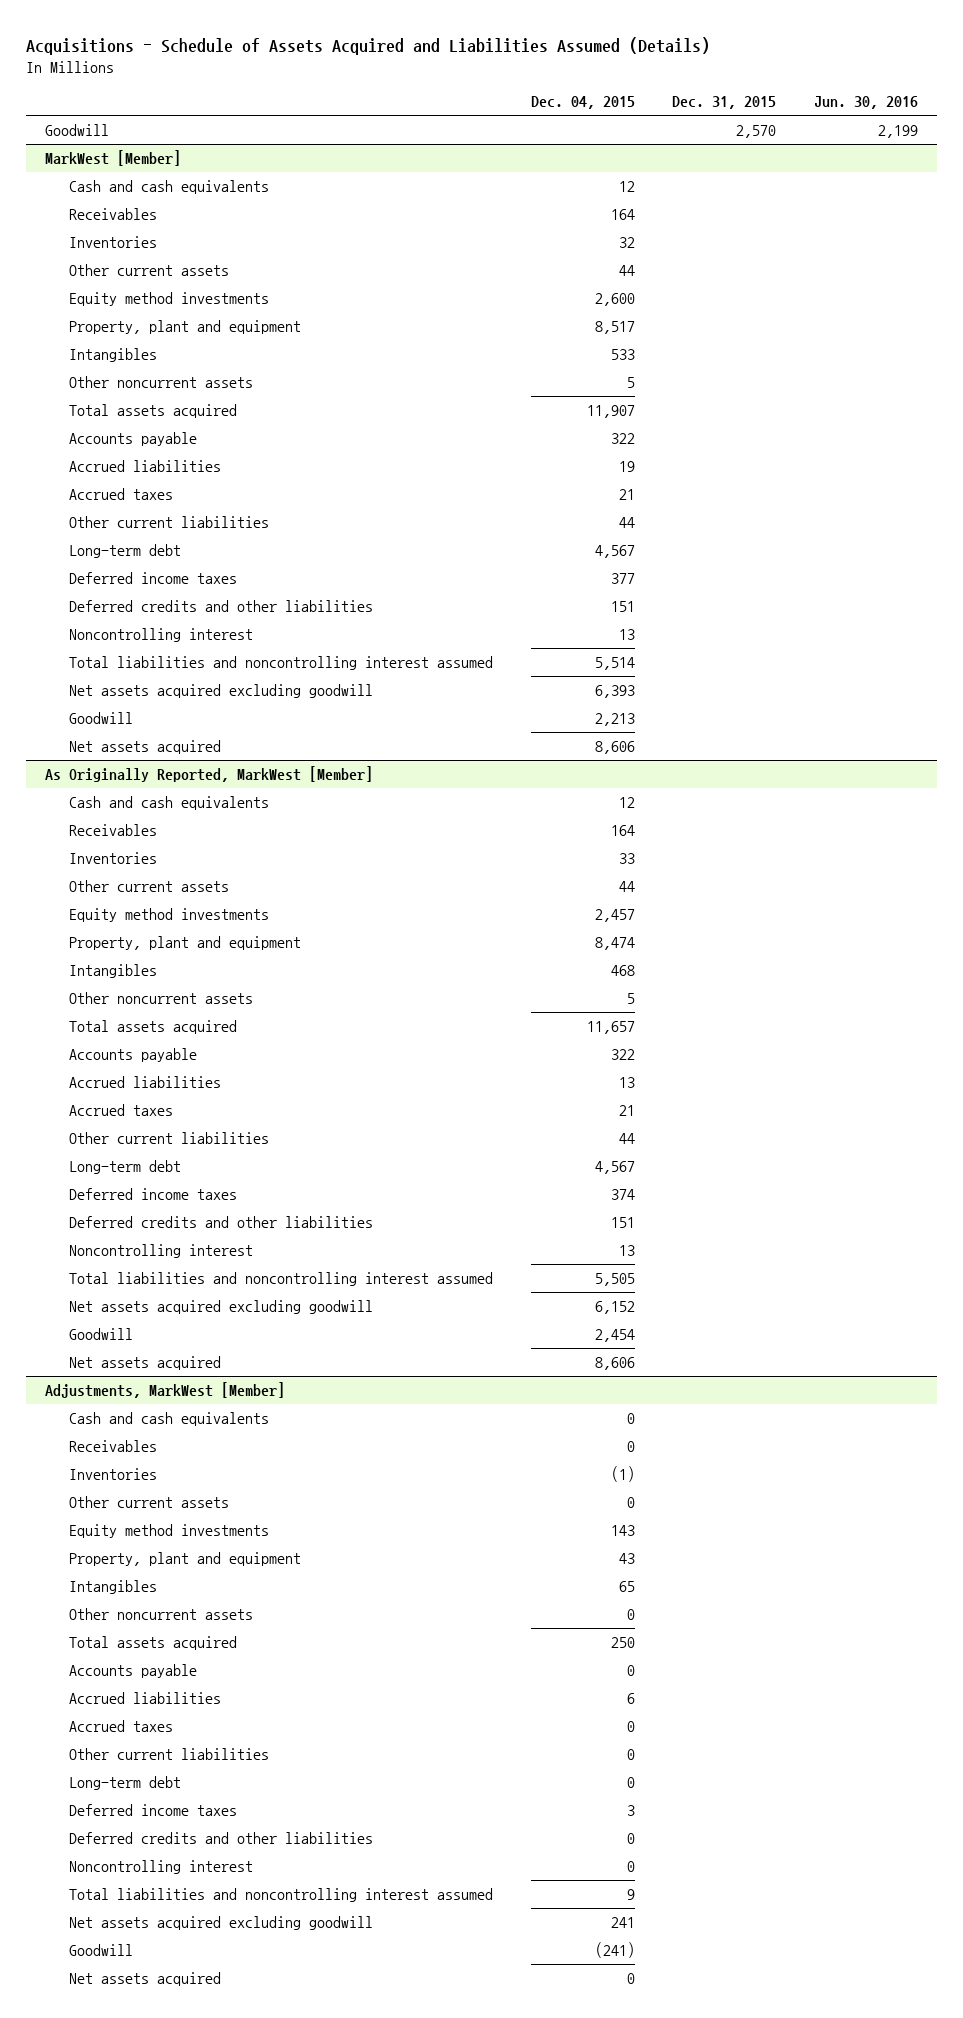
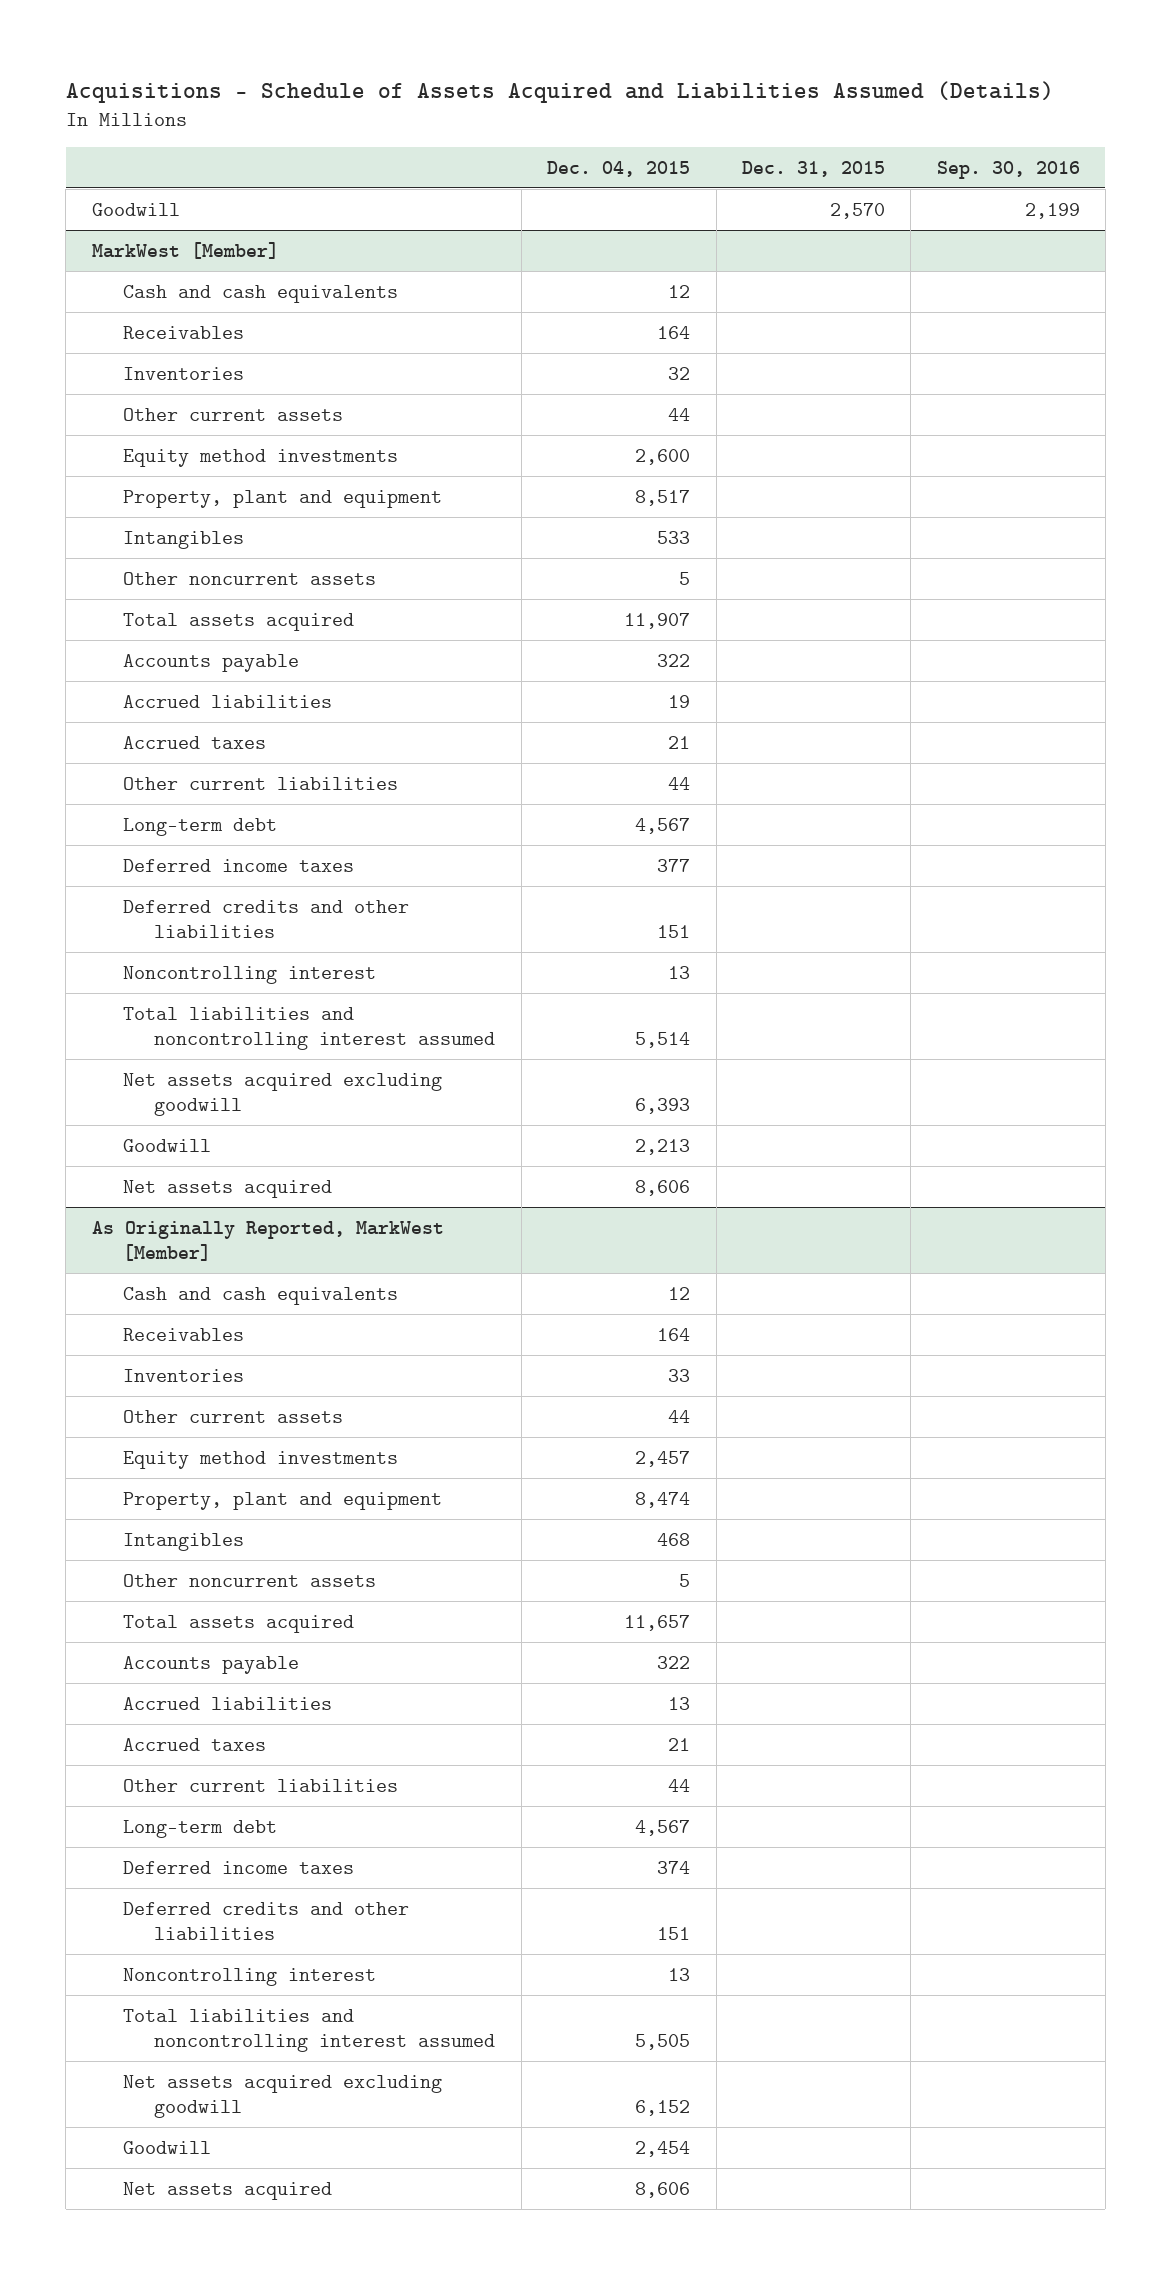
[813,96,918,110] Jun. 30, 2016 -> none
none -> [936,160,1080,179] Sep. 30, 2016
[45,1381,286,1398] Adjustments, MarkWest [Member] -> none
[69,1411,270,1426] Cash and cash equivalents -> none
[69,1439,158,1452] Receivables -> none
[69,1467,158,1480] Inventories -> none
[69,1495,230,1508] Other current assets -> none
[69,1523,270,1538] Equity method investments -> none
[69,1551,302,1566] Property, plant and equipment -> none
[69,1579,158,1594] Intangibles -> none
[69,1607,254,1620] Other noncurrent assets -> none
[69,1635,238,1650] Total assets acquired -> none
[69,1663,198,1678] Accounts payable -> none
[69,1691,222,1704] Accrued liabilities -> none
[69,1719,174,1732] Accrued taxes -> none
[69,1747,270,1760] Other current liabilities -> none
[69,1775,182,1790] Long-term debt -> none
[69,1803,238,1816] Deferred income taxes -> none
[69,1831,374,1844] Deferred credits and other liabilities -> none
[69,1859,254,1874] Noncontrolling interest -> none
[69,1887,494,1902] Total liabilities and noncontrolling interest assumed -> none
[69,1915,374,1930] Net assets acquired excluding goodwill -> none
[69,1943,134,1956] Goodwill -> none
[69,1971,222,1986] Net assets acquired -> none

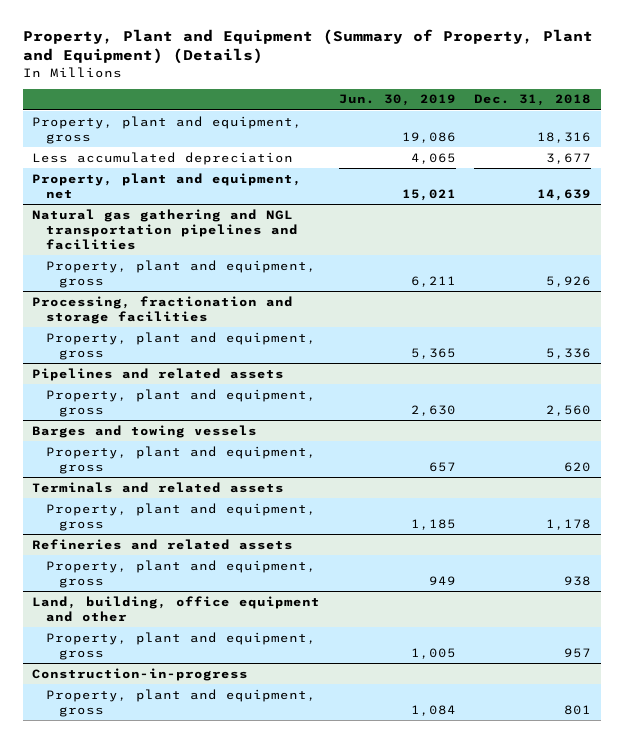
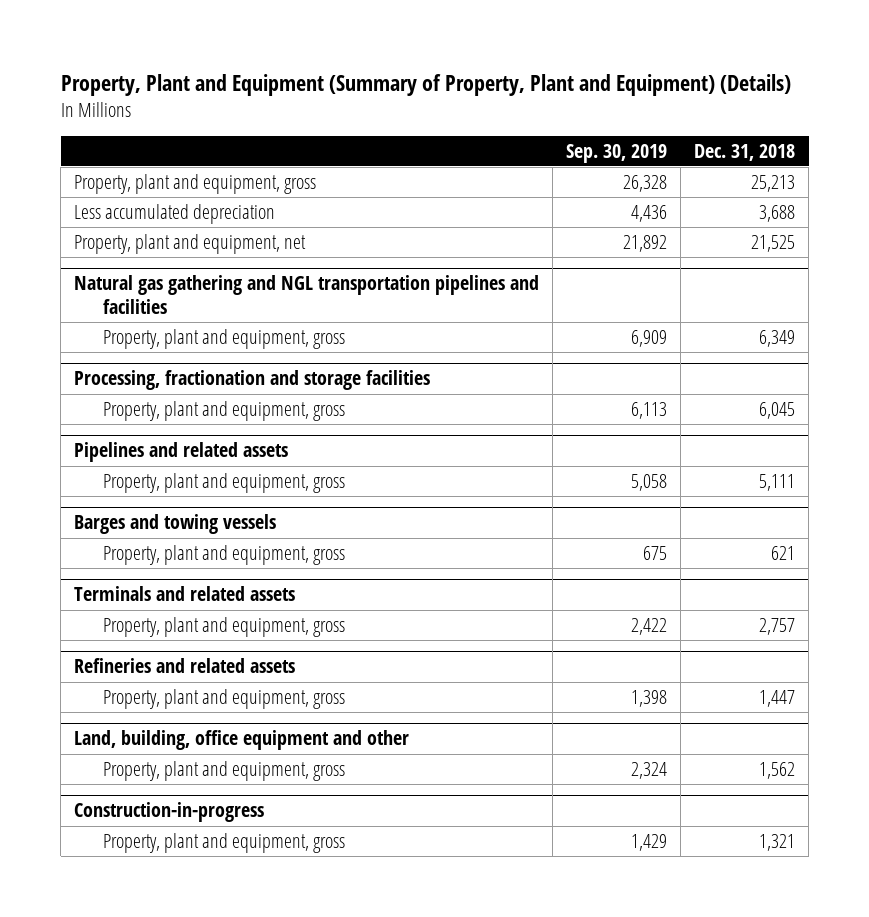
[338,94,456,107] Jun. 30, 2019 -> none
none -> [566,143,668,163] Sep. 30, 2019
[537,131,592,143] 18,316 -> [751,174,796,192] 25,213
[546,152,592,164] 3,677 -> [759,204,796,222] 3,688
[537,188,592,201] 14,639 -> [751,234,796,252] 21,525
[546,275,592,287] 5,926 -> [759,329,796,347] 6,349
[546,347,592,359] 5,336 -> [759,401,796,419] 6,045
[546,404,592,416] 2,560 -> [759,473,796,491] 5,111
[564,461,592,472] 620 -> [771,545,796,560] 621
[546,518,592,530] 1,178 -> [759,617,796,635] 2,757
[564,575,592,586] 938 -> [759,689,796,707] 1,447
[564,647,592,658] 957 -> [759,761,796,779] 1,562
[564,704,592,715] 801 -> [759,833,796,851] 1,321

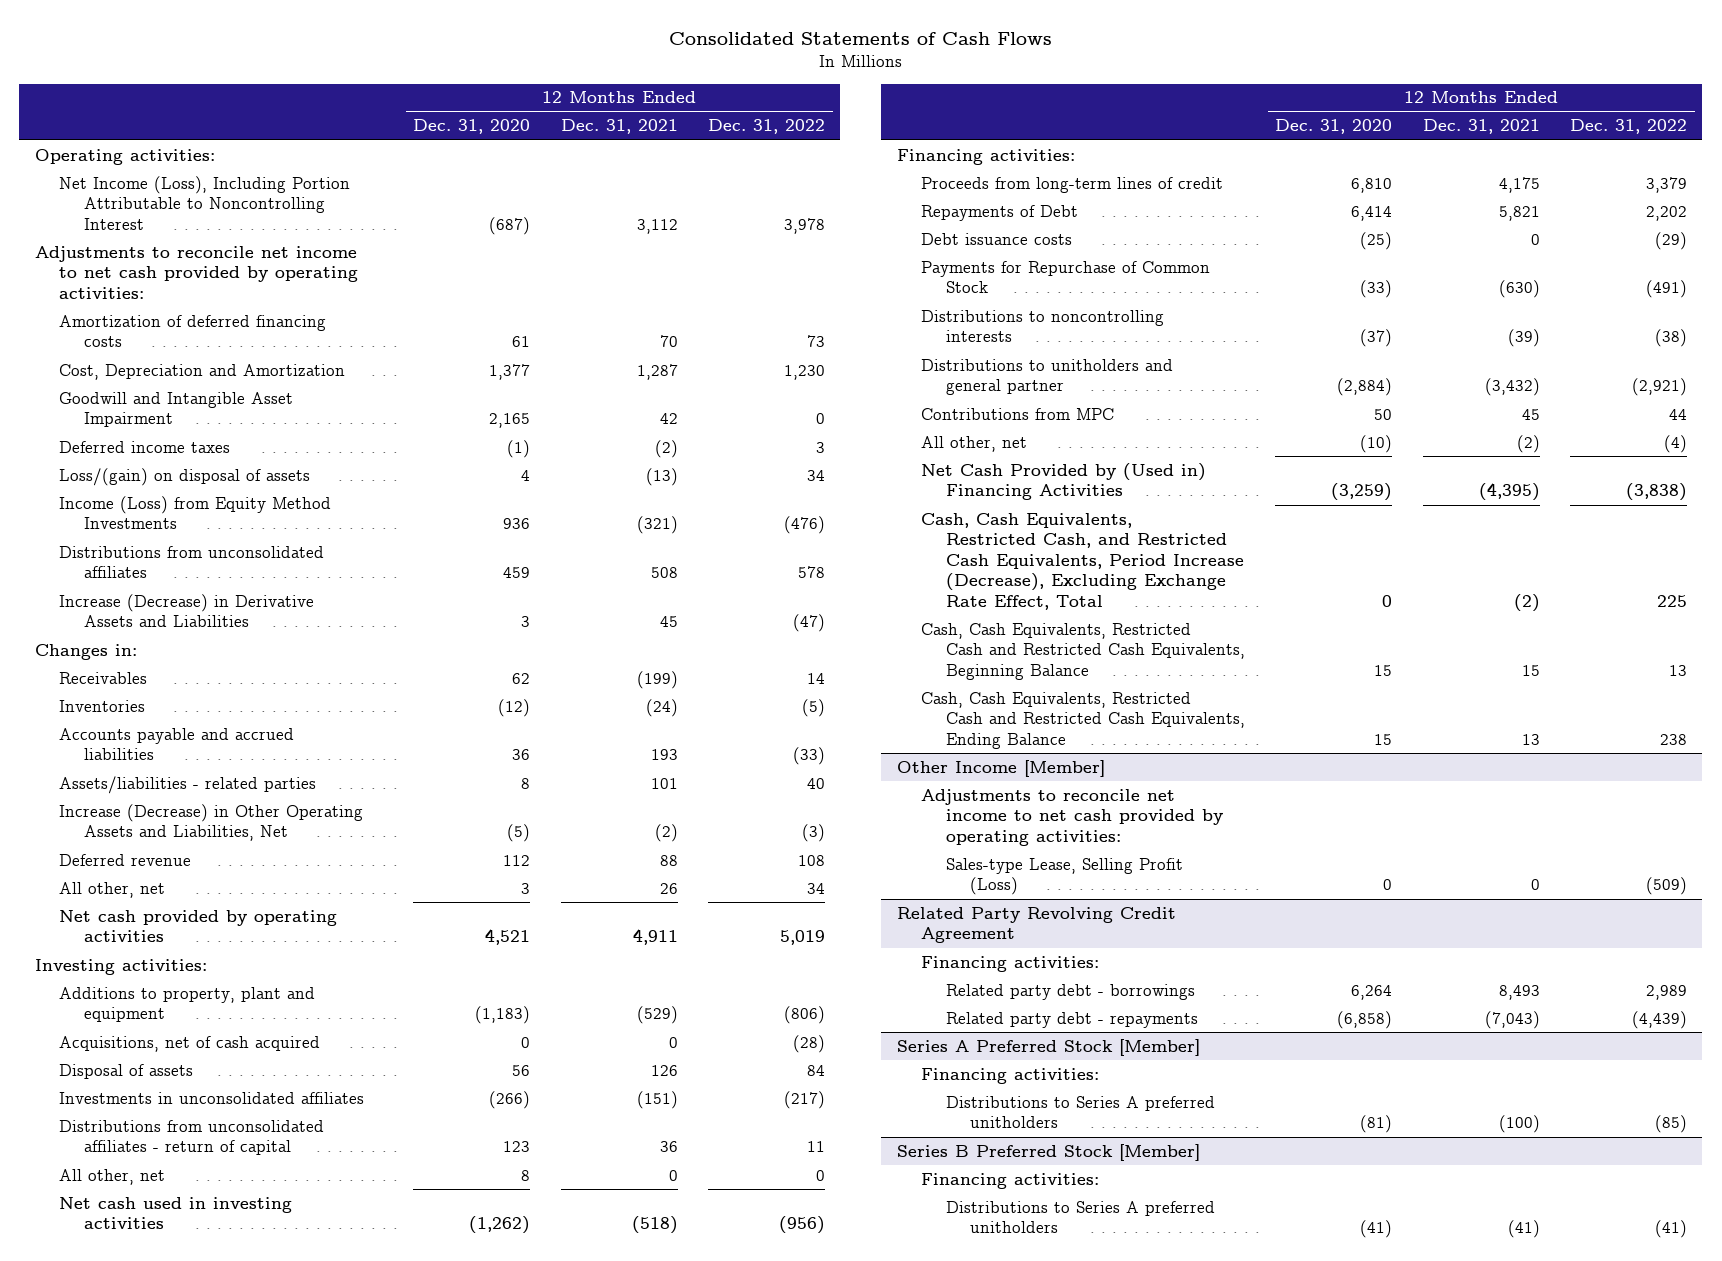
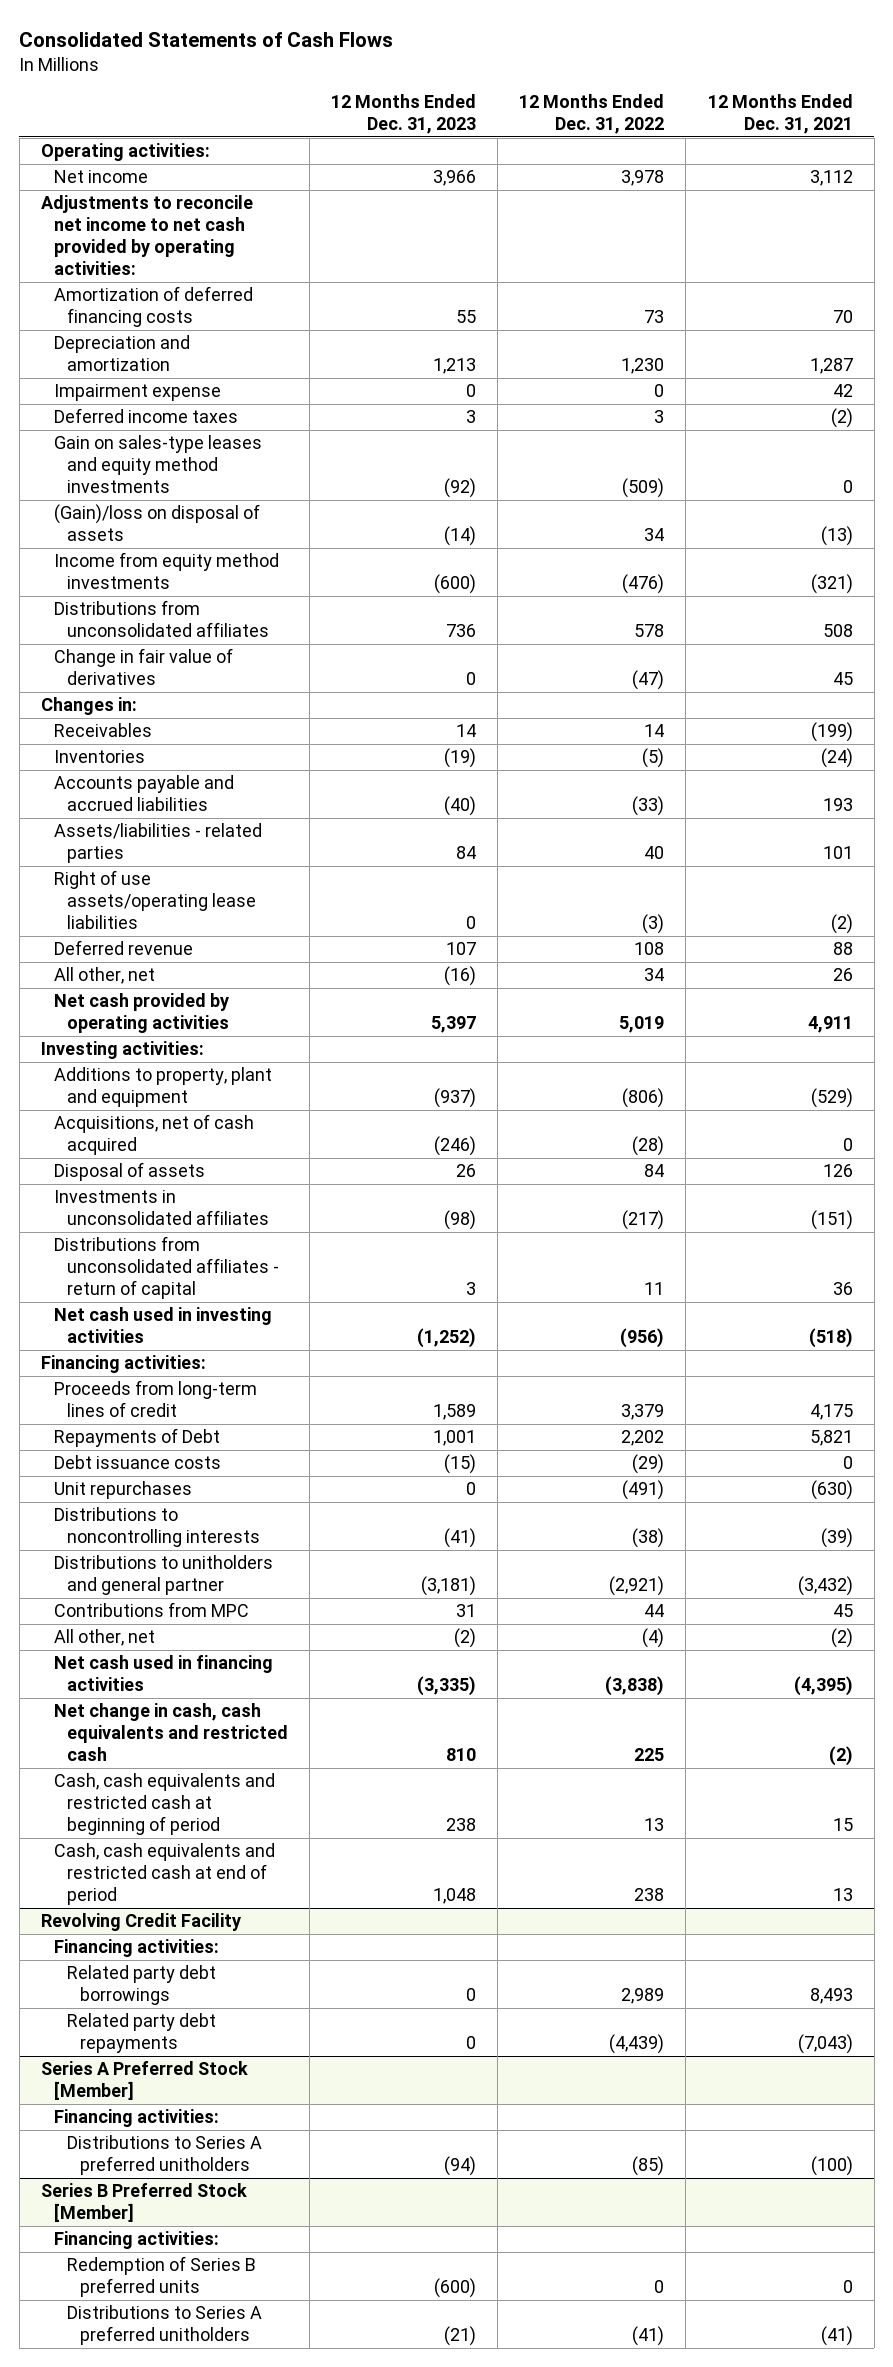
[413,119,531,135] Dec. 31, 2020 -> none
none -> [330,94,476,135] 12 Months Ended Dec. 31, 2023
[59,175,351,230] Net Income (Loss), Including Portion Attributable to Noncontrolling Interest -> [53,170,148,184] Net income
[59,363,346,380] Cost, Depreciation and Amortization -> [53,335,190,372] Depreciation and amortization
[59,391,294,428] Goodwill and Intangible Asset Impairment -> [53,384,221,402] Impairment expense
none -> [53,435,262,494] Gain on sales-type leases and equity method investments
[59,467,311,486] Loss/(gain) on disposal of assets -> [53,504,260,542] (Gain)/loss on disposal of assets
[59,495,332,530] Income (Loss) from Equity Method Investments -> [53,552,279,590] Income from equity method investments
[59,593,315,628] Increase (Decrease) in Derivative Assets and Liabilities -> [53,648,233,686] Change in fair value of derivatives
[59,803,364,842] Increase (Decrease) in Other Operating Assets and Liabilities, Net -> [53,870,256,930] Right of use assets/operating lease liabilities
[59,1168,166,1185] All other, net -> none
[921,260,1211,294] Payments for Repurchase of Common Stock -> [53,1481,192,1500] Unit repurchases
[896,759,1105,777] Other Income [Member] -> none
[921,788,1223,846] Adjustments to reconcile net income to net cash provided by operating activities: -> none
[945,857,1183,896] Sales-type Lease, Selling Profit (Loss) -> none
[896,906,1176,944] Related Party Revolving Credit Agreement -> none
[921,462,1207,501] Net Cash Provided by (Used in) Financing Activities -> [53,1655,273,1692] Net cash used in financing activities
[921,512,1244,610] Cash, Cash Equivalents, Restricted Cash, and Restricted Cash Equivalents, Period Increase (Decrease), Excluding Exchange Rate Effect, Total -> [53,1703,288,1762] Net change in cash, cash equivalents and restricted cash
[921,622,1245,680] Cash, Cash Equivalents, Restricted Cash and Restricted Cash Equivalents, Beginning Balance -> [53,1773,275,1836] Cash, cash equivalents and restricted cash at beginning of period
[921,691,1245,749] Cash, Cash Equivalents, Restricted Cash and Restricted Cash Equivalents, Ending Balance -> [53,1843,275,1906] Cash, cash equivalents and restricted cash at end of period
none -> [40,1913,241,1932] Revolving Credit Facility
[945,983,1195,1000] Related party debt - borrowings -> [66,1965,216,2006] Related party debt borrowings
[945,1011,1198,1028] Related party debt - repayments -> [66,2013,216,2054] Related party debt repayments
none -> [66,2256,256,2298] Redemption of Series B preferred units

